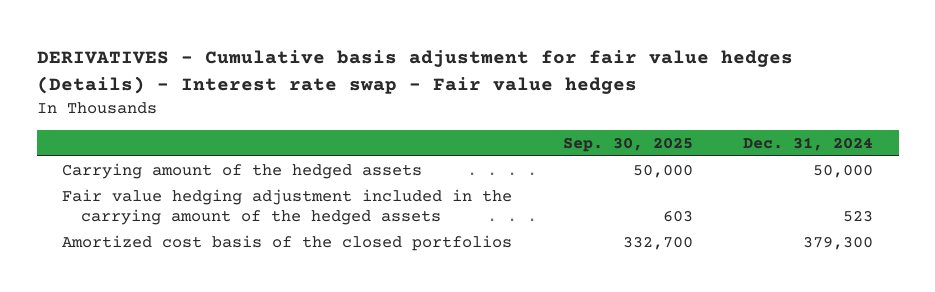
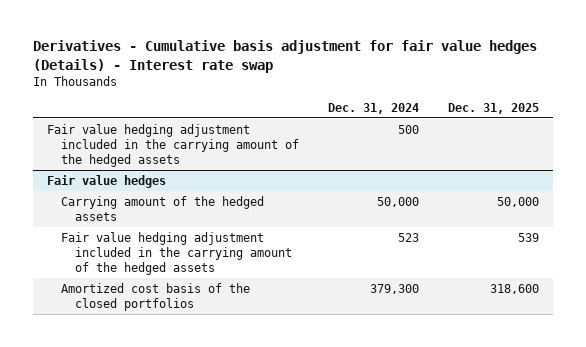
[36,50,793,94] DERIVATIVES - Cumulative basis adjustment for fair value hedges (Details) - Interest rate swap - Fair value hedges -> [32,40,537,73] Derivatives - Cumulative basis adjustment for fair value hedges (Details) - Interest rate swap
[562,136,693,152] Sep. 30, 2025 -> none
none -> [447,102,539,114] Dec. 31, 2025
none -> [47,123,300,167] Fair value hedging adjustment included in the carrying amount of the hedged assets
none -> [47,174,167,188] Fair value hedges

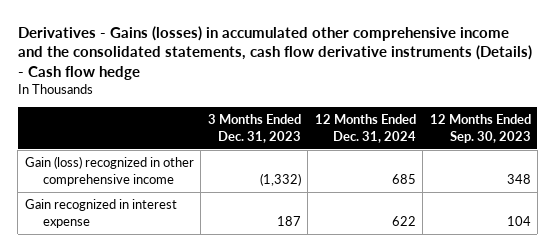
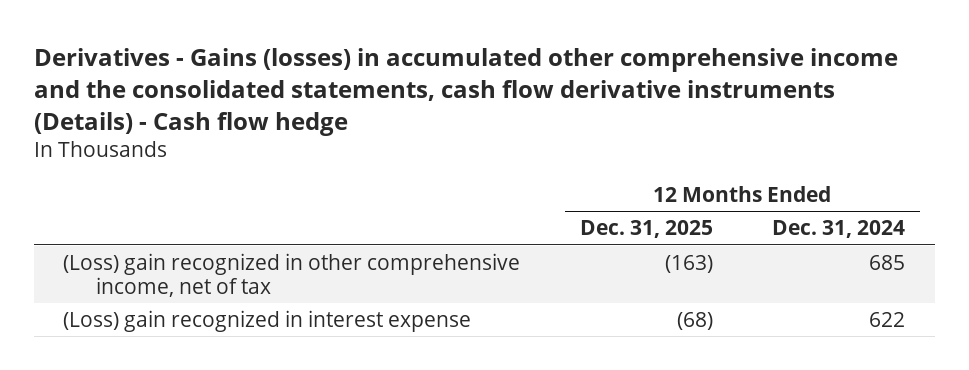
[207,114,301,143] 3 Months Ended Dec. 31, 2023 -> none
[429,114,531,143] 12 Months Ended Sep. 30, 2023 -> none
none -> [579,220,713,239] Dec. 31, 2025
[24,156,194,186] Gain (loss) recognized in other comprehensive income -> [63,252,521,298] (Loss) gain recognized in other comprehensive income, net of tax
[24,199,177,228] Gain recognized in interest expense -> [63,309,472,332] (Loss) gain recognized in interest expense

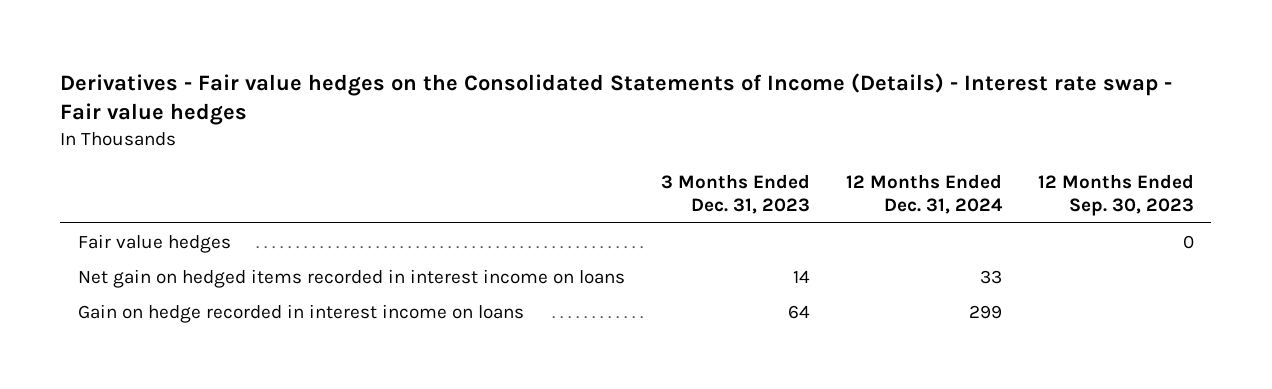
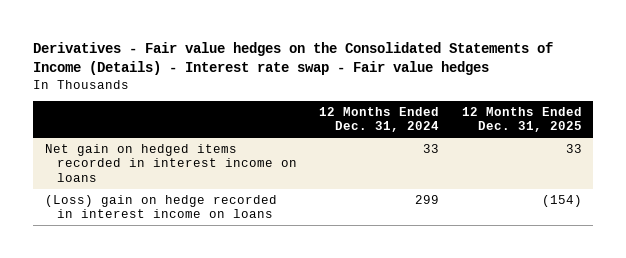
[660,173,810,215] 3 Months Ended Dec. 31, 2023 -> none
[1037,173,1194,217] 12 Months Ended Sep. 30, 2023 -> none
none -> [461,106,582,133] 12 Months Ended Dec. 31, 2025
[77,233,231,253] Fair value hedges -> none
[77,303,524,323] Gain on hedge recorded in interest income on loans -> [44,194,277,219] (Loss) gain on hedge recorded in interest income on loans

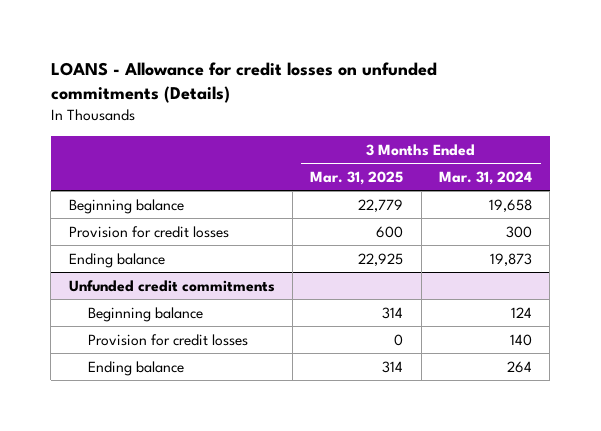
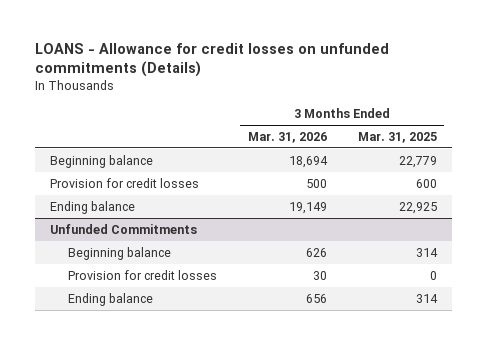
[438,170,532,185] Mar. 31, 2024 -> none
none -> [247,131,327,143] Mar. 31, 2026
[68,279,275,292] Unfunded credit commitments -> [50,223,198,234] Unfunded Commitments

